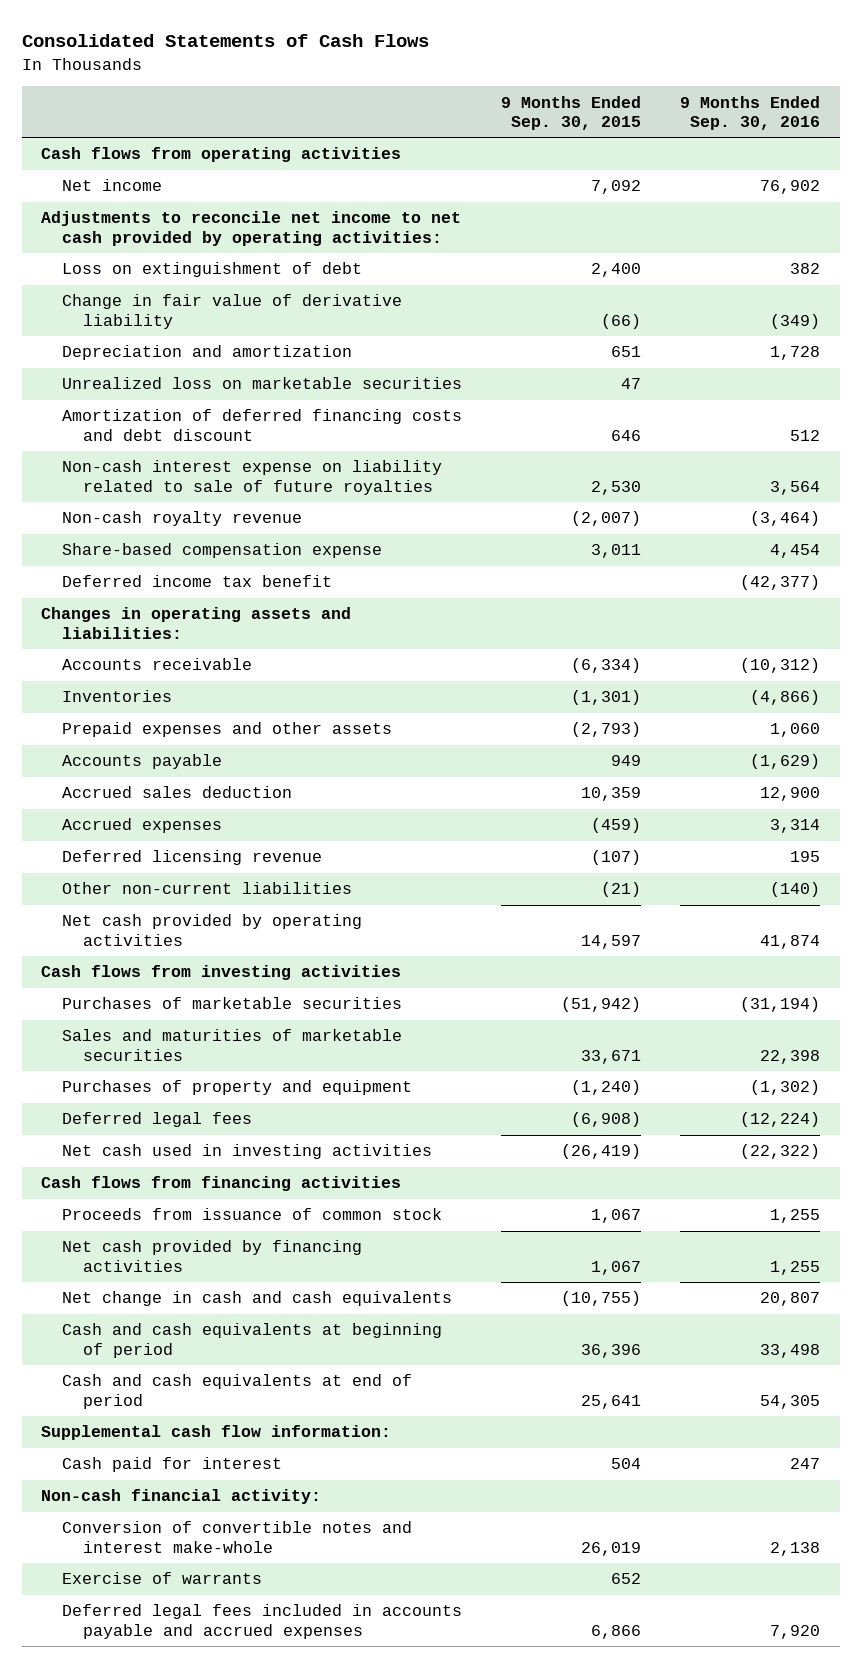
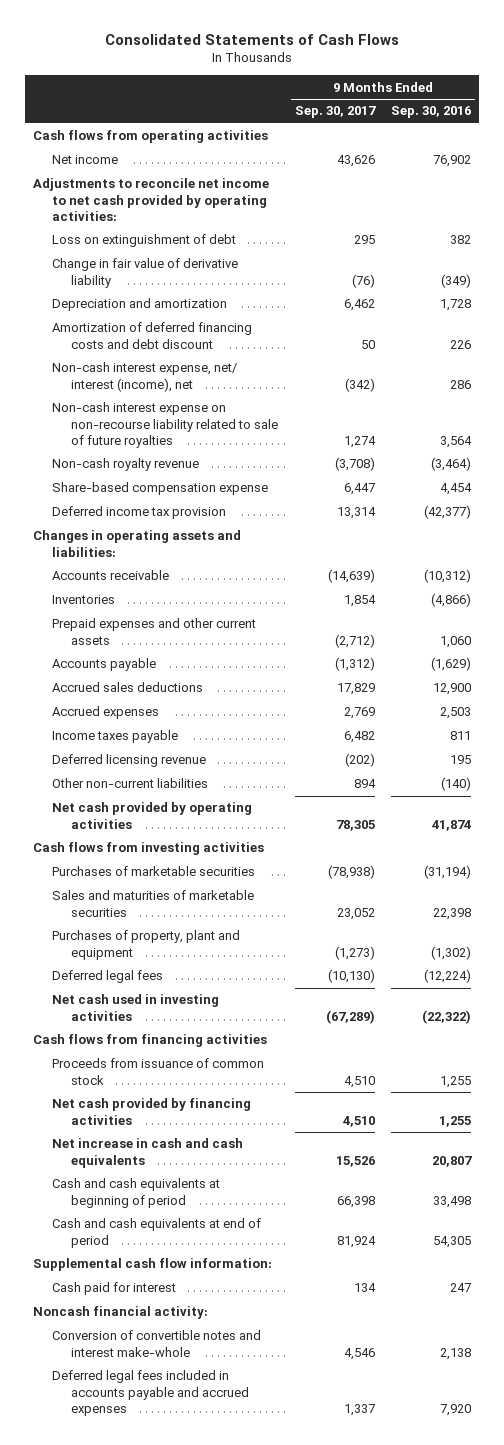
[501,95,642,131] 9 Months Ended Sep. 30, 2015 -> none
none -> [294,106,376,119] Sep. 30, 2017
[61,377,462,390] Unrealized loss on marketable securities -> none
[790,429,821,441] 512 -> [449,339,471,349] 226
none -> [51,362,237,392] Non-cash interest expense, net/ interest (income), net
[61,460,442,495] Non-cash interest expense on liability related to sale of future royalties -> [51,402,279,449] Non-cash interest expense on non-recourse liability related to sale of future royalties
[61,575,332,588] Deferred income tax benefit -> [51,506,226,520] Deferred income tax provision
[61,722,392,738] Prepaid expenses and other assets -> [51,618,256,645] Prepaid expenses and other current assets
[61,786,292,799] Accrued sales deduction -> [51,682,203,693] Accrued sales deductions
[770,819,821,834] 3,314 -> [439,707,471,720] 2,503
none -> [51,730,178,744] Income taxes payable
[61,1080,412,1096] Purchases of property and equipment -> [51,930,240,960] Purchases of property, plant and equipment
[61,1291,452,1307] Net change in cash and cash equivalents -> [51,1138,243,1168] Net increase in cash and cash equivalents
[41,1489,322,1505] Non-cash financial activity: -> [32,1306,208,1320] Noncash financial activity:
[61,1572,262,1585] Exercise of warrants -> none

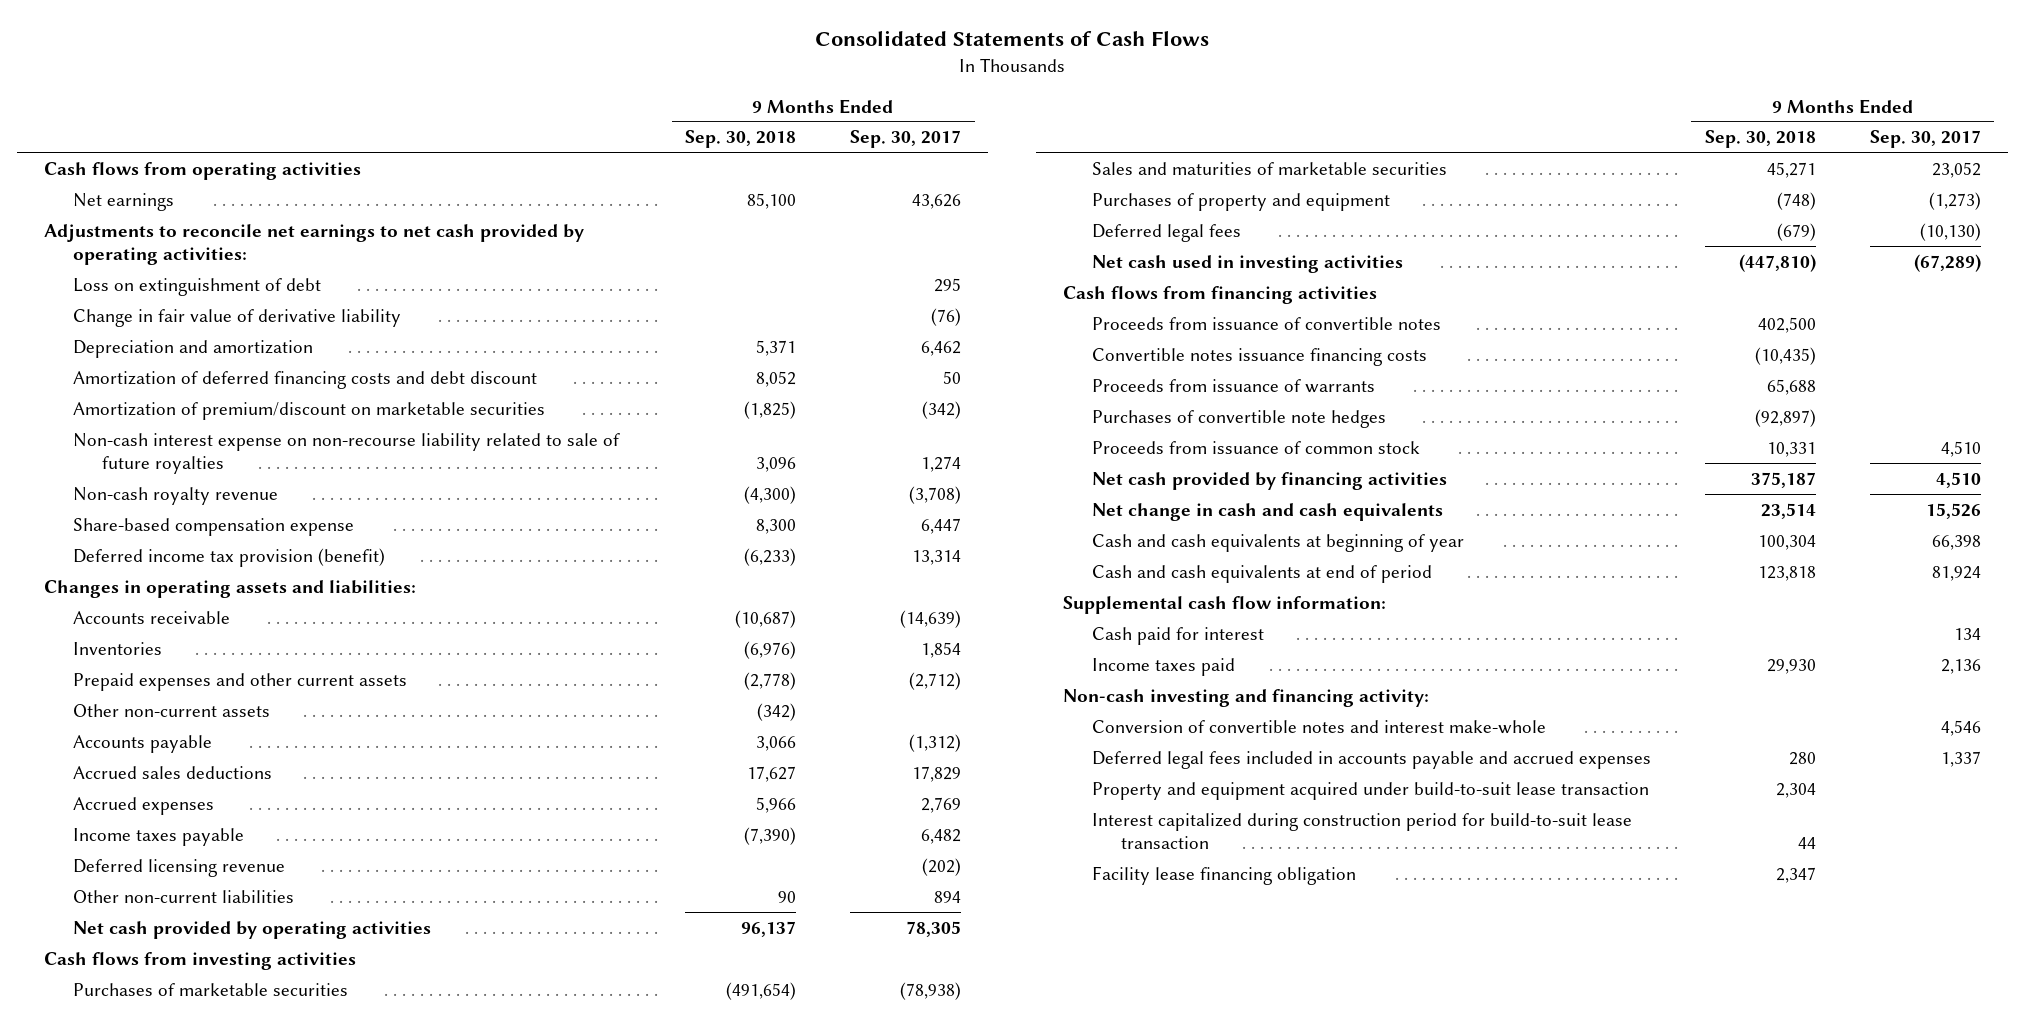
[390,106,471,119] Sep. 30, 2016 -> none
none -> [685,130,797,149] Sep. 30, 2018
[51,155,118,165] Net income -> [72,192,174,211] Net earnings
[32,178,269,222] Adjustments to reconcile net income to net cash provided by operating activities: -> [43,223,584,266] Adjustments to reconcile net earnings to net cash provided by operating activities:
[51,362,237,392] Non-cash interest expense, net/ interest (income), net -> [72,401,545,420] Amortization of premium/discount on marketable securities
[51,506,226,520] Deferred income tax provision -> [72,547,385,567] Deferred income tax provision (benefit)
none -> [72,703,270,717] Other non-current assets
[51,930,240,960] Purchases of property, plant and equipment -> [1091,192,1390,211] Purchases of property and equipment
none -> [1091,316,1441,330] Proceeds from issuance of convertible notes
none -> [1091,347,1427,366] Convertible notes issuance financing costs
none -> [1091,378,1375,393] Proceeds from issuance of warrants
none -> [1091,409,1386,428] Purchases of convertible note hedges
[51,1138,243,1168] Net increase in cash and cash equivalents -> [1091,502,1443,521] Net change in cash and cash equivalents
[51,1178,220,1208] Cash and cash equivalents at beginning of period -> [1091,533,1464,552] Cash and cash equivalents at beginning of year
none -> [1091,657,1235,676] Income taxes paid
[32,1306,208,1320] Noncash financial activity: -> [1062,688,1429,707] Non-cash investing and financing activity:
none -> [1091,781,1649,800] Property and equipment acquired under build-to-suit lease transaction
none -> [1091,812,1632,850] Interest capitalized during construction period for build-to-suit lease transaction
none -> [1091,865,1356,885] Facility lease financing obligation

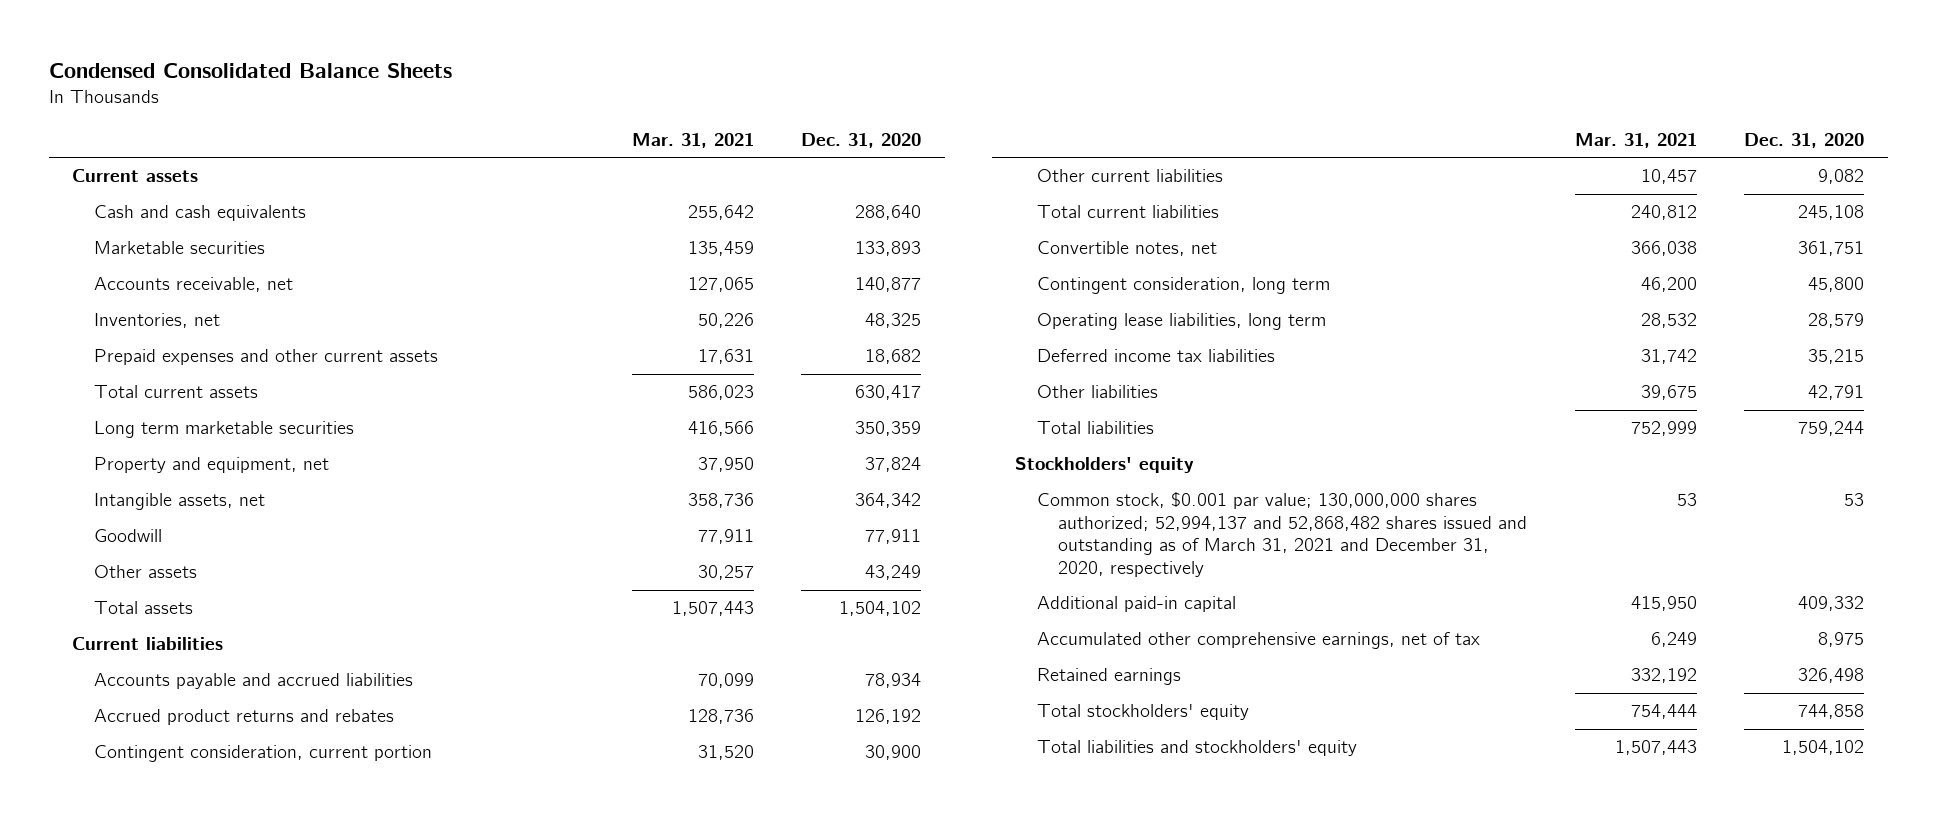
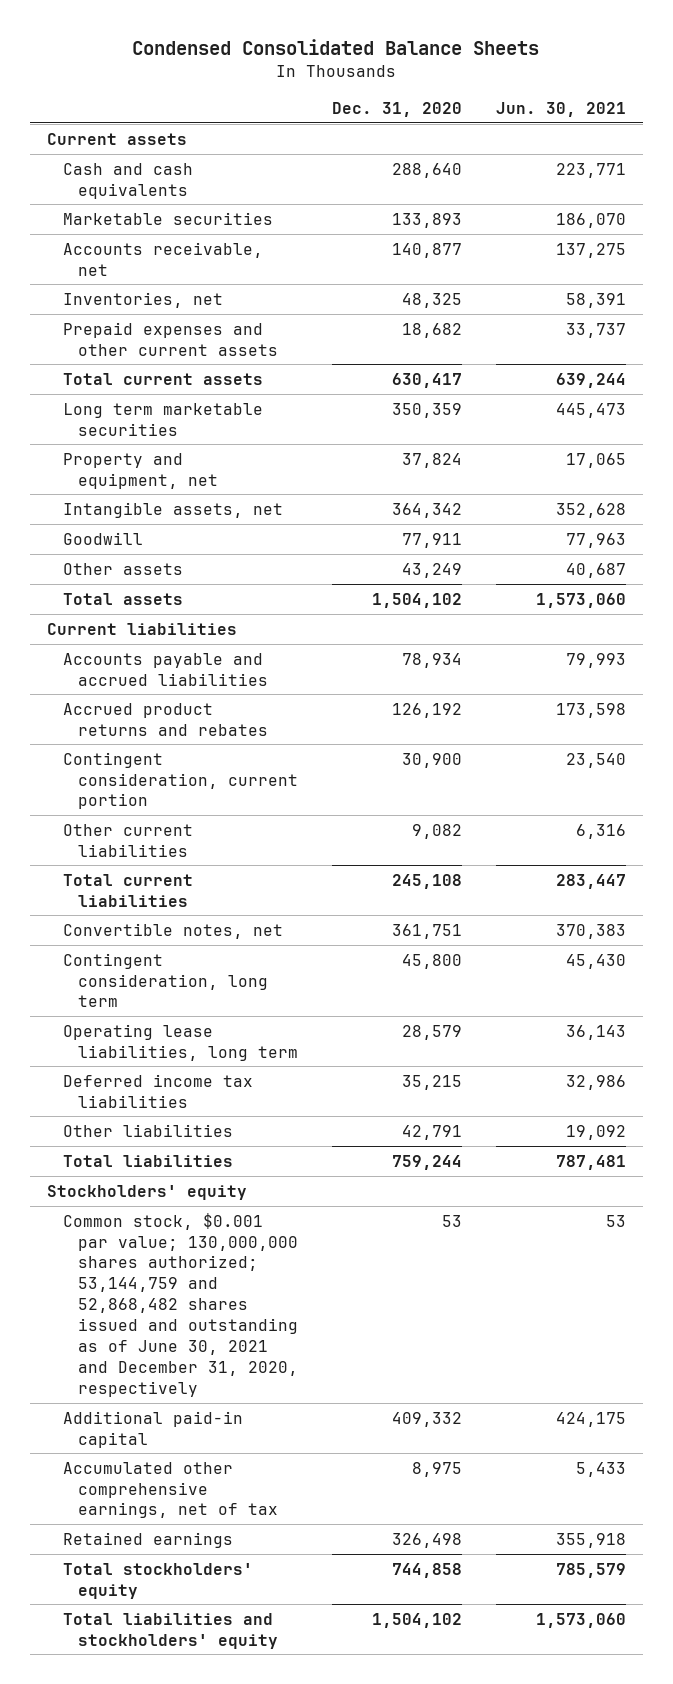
[631,132,754,148] Mar. 31, 2021 -> none
none -> [495,101,626,117] Jun. 30, 2021
[1036,492,1528,577] Common stock, $0.001 par value; 130,000,000 shares authorized; 52,994,137 and 52,868,482 shares issued and outstanding as of March 31, 2021 and December 31, 2020, respectively -> [62,1212,299,1397] Common stock, $0.001 par value; 130,000,000 shares authorized; 53,144,759 and 52,868,482 shares issued and outstanding as of June 30, 2021 and December 31, 2020, respectively

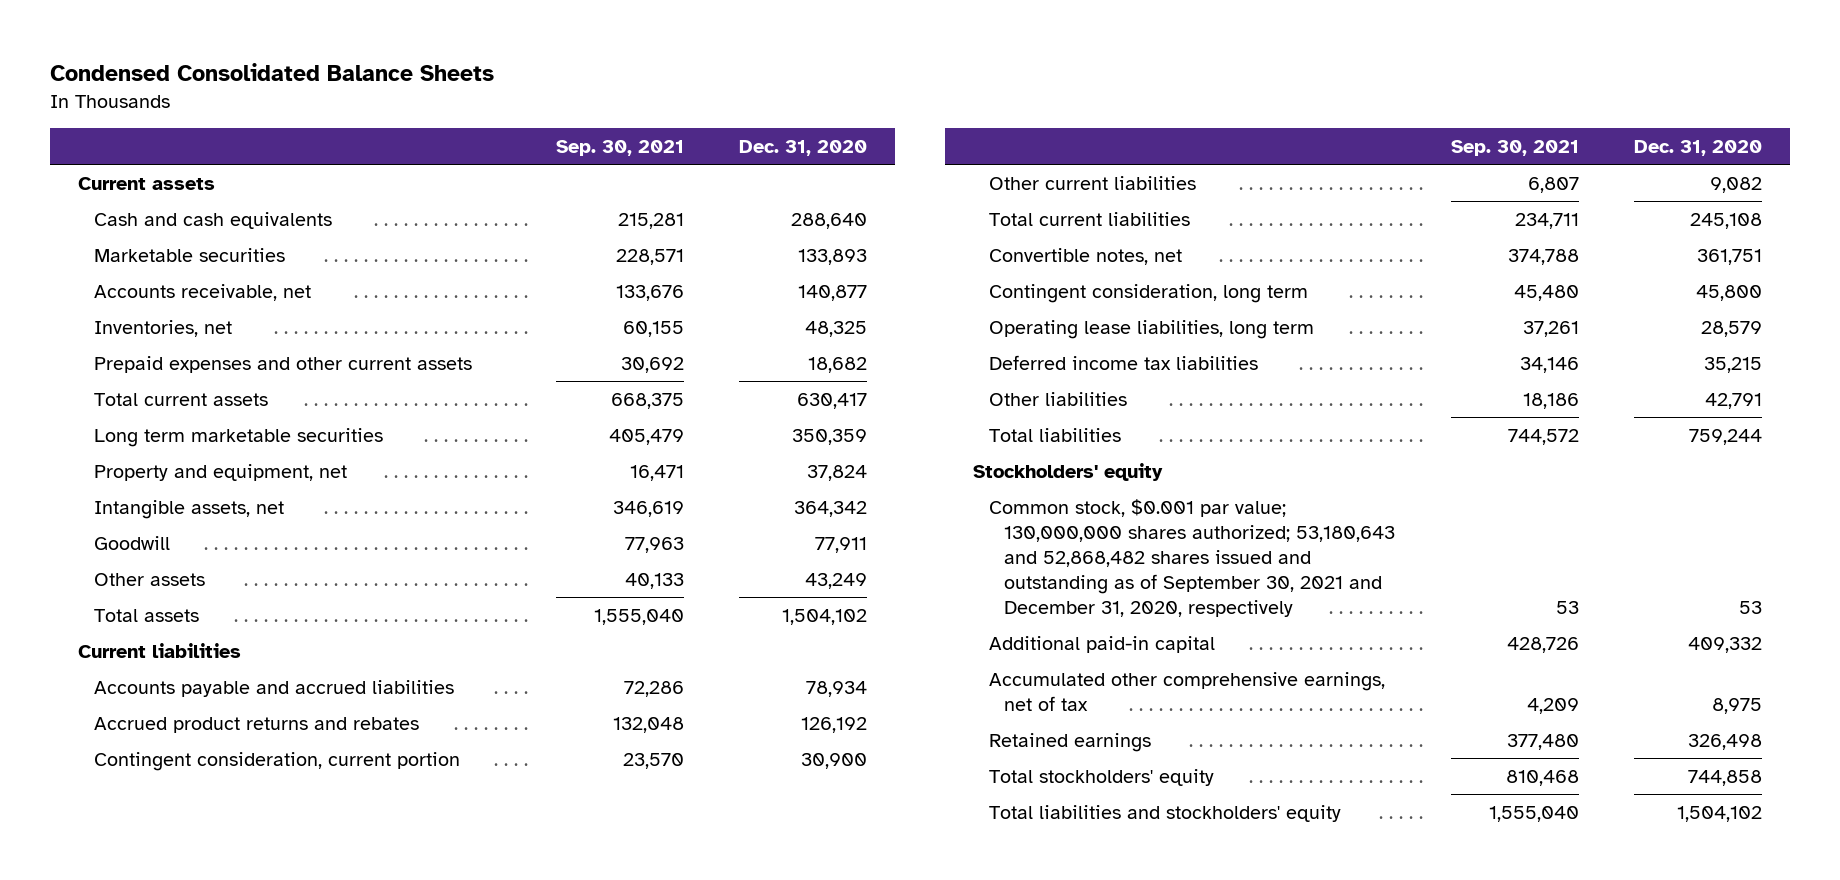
[495,101,626,117] Jun. 30, 2021 -> none
none -> [555,139,684,156] Sep. 30, 2021
[62,1212,299,1397] Common stock, $0.001 par value; 130,000,000 shares authorized; 53,144,759 and 52,868,482 shares issued and outstanding as of June 30, 2021 and December 31, 2020, respectively -> [988,498,1396,618] Common stock, $0.001 par value; 130,000,000 shares authorized; 53,180,643 and 52,868,482 shares issued and outstanding as of September 30, 2021 and December 31, 2020, respectively

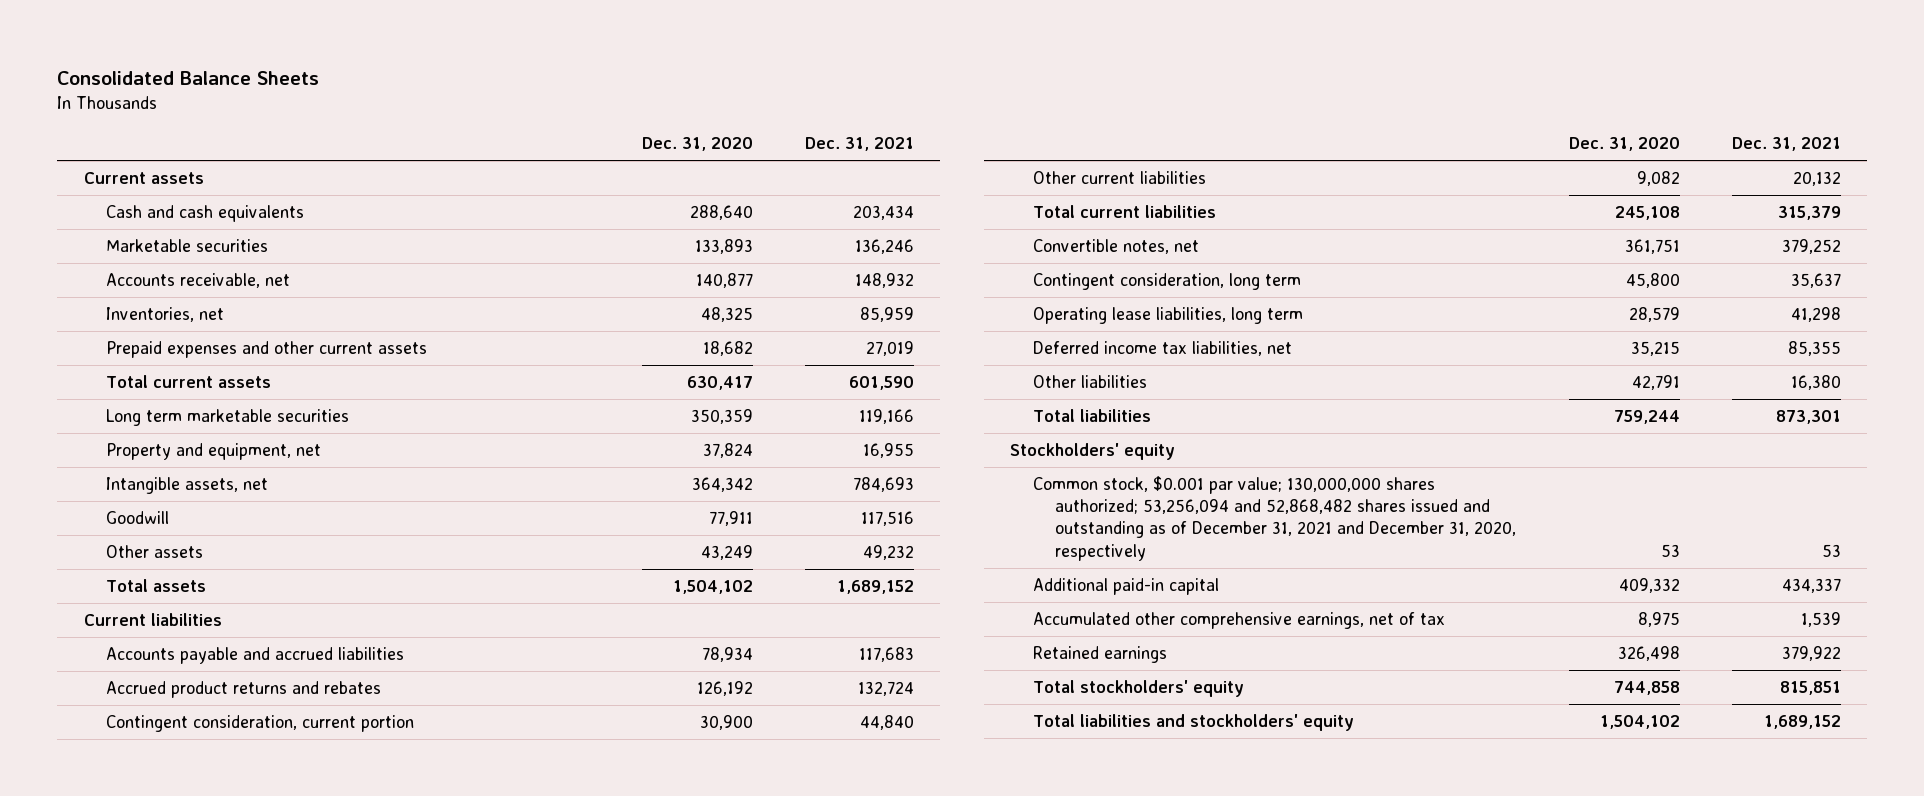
[50,63,495,82] Condensed Consolidated Balance Sheets -> [57,70,320,85] Consolidated Balance Sheets
[555,139,684,156] Sep. 30, 2021 -> none
none -> [804,137,914,152] Dec. 31, 2021
[988,354,1258,370] Deferred income tax liabilities -> [1032,340,1292,356] Deferred income tax liabilities, net
[988,498,1396,618] Common stock, $0.001 par value; 130,000,000 shares authorized; 53,180,643 and 52,868,482 shares issued and outstanding as of September 30, 2021 and December 31, 2020, respectively -> [1032,475,1517,561] Common stock, $0.001 par value; 130,000,000 shares authorized; 53,256,094 and 52,868,482 shares issued and outstanding as of December 31, 2021 and December 31, 2020, respectively

